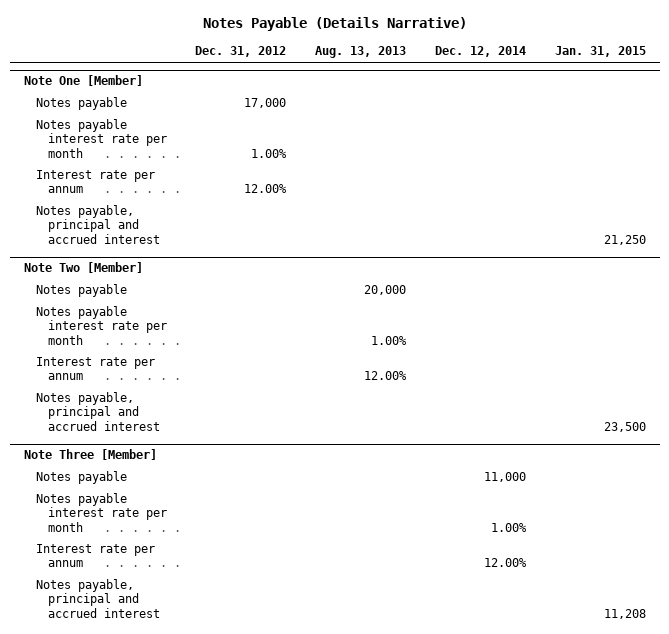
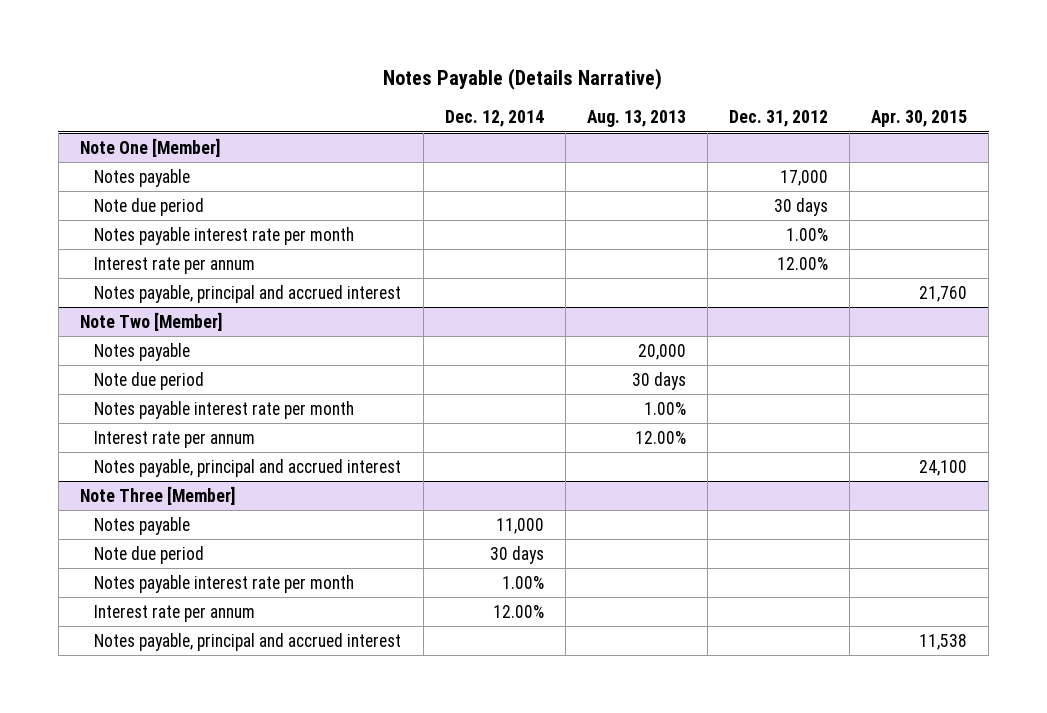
[554,46,646,58] Jan. 31, 2015 -> none
none -> [871,110,968,128] Apr. 30, 2015
none -> [94,197,205,216] Note due period
none -> [94,371,205,390] Note due period
none -> [94,545,205,564] Note due period

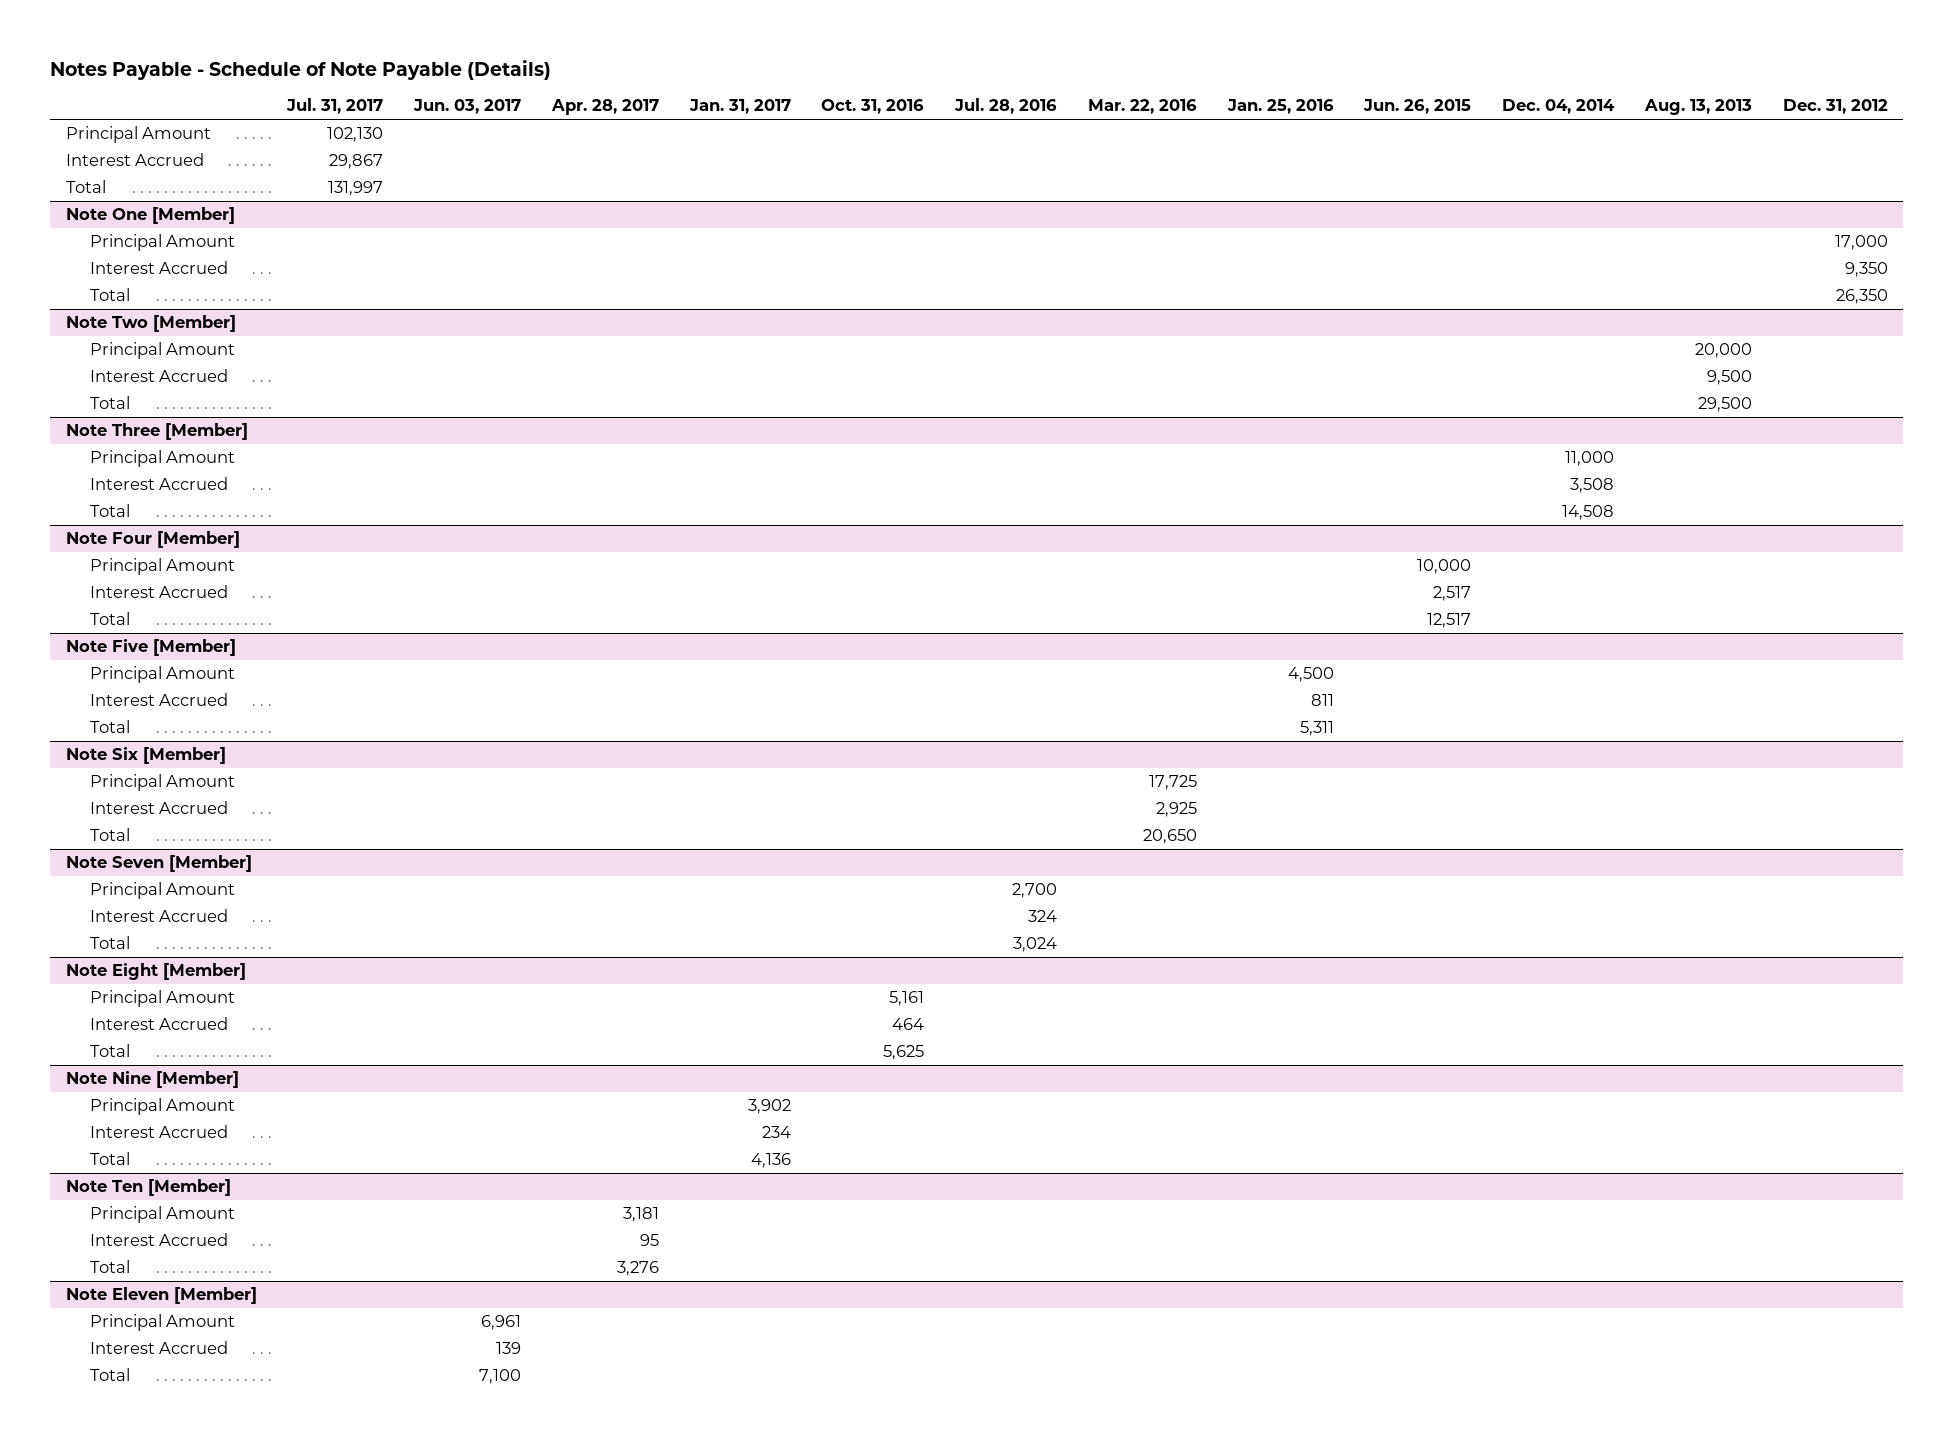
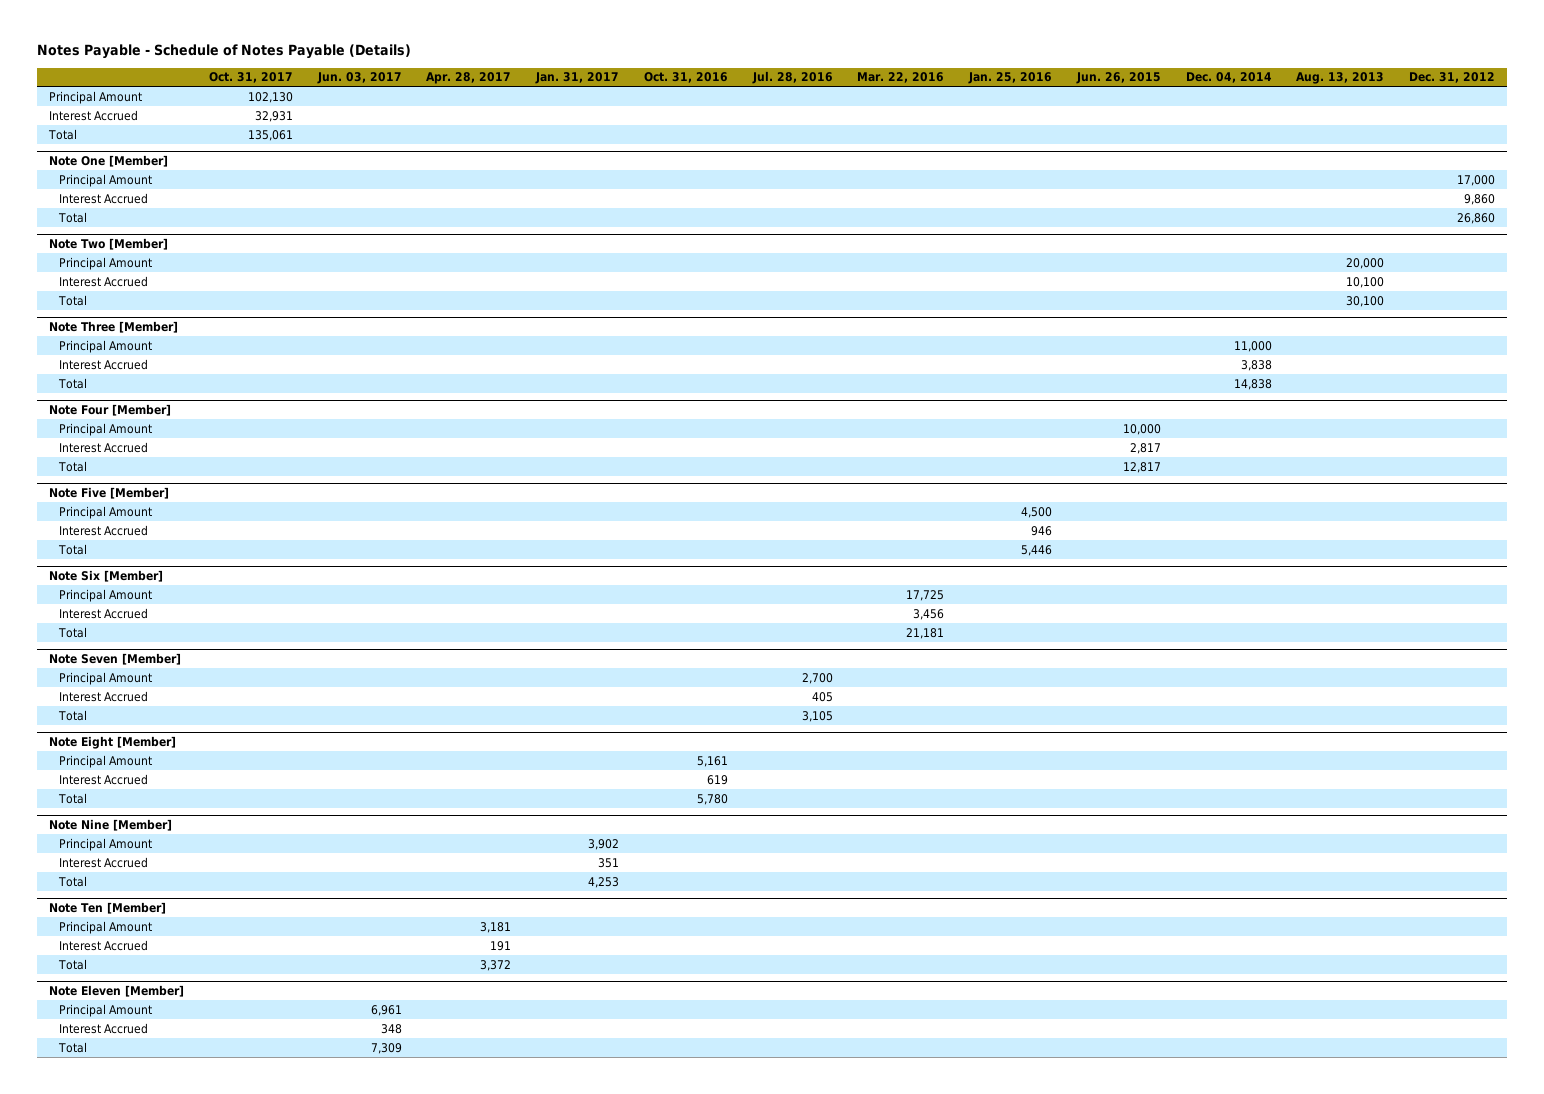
[50,59,552,80] Notes Payable - Schedule of Note Payable (Details) -> [36,44,411,60] Notes Payable - Schedule of Notes Payable (Details)
[286,98,384,115] Jul. 31, 2017 -> none
none -> [208,72,293,84] Oct. 31, 2017
[1844,262,1888,278] 9,350 -> [1464,193,1496,205] 9,860
[1835,289,1888,305] 26,350 -> [1457,212,1496,224] 26,860
[1706,370,1752,386] 9,500 -> [1346,276,1385,288] 10,100
[1697,397,1752,413] 29,500 -> [1346,295,1385,307] 30,100
[1570,478,1615,494] 3,508 -> [1240,359,1272,371] 3,838
[1562,505,1615,521] 14,508 -> [1233,378,1272,390] 14,838
[1433,586,1472,602] 2,517 -> [1129,442,1161,454] 2,817
[1427,613,1472,629] 12,517 -> [1122,461,1161,473] 12,817
[1310,694,1334,707] 811 -> [1031,525,1053,536] 946
[1299,721,1334,737] 5,311 -> [1021,544,1053,556] 5,446
[1155,802,1197,818] 2,925 -> [913,608,945,620] 3,456
[1142,829,1197,845] 20,650 -> [906,627,945,639] 21,181
[1028,910,1058,923] 324 -> [811,691,833,702] 405
[1013,937,1058,953] 3,024 -> [801,710,833,722] 3,105
[892,1018,925,1031] 464 -> [706,774,728,785] 619
[883,1045,925,1061] 5,625 -> [696,793,728,805] 5,780
[761,1126,791,1139] 234 -> [598,857,620,868] 351
[750,1153,791,1169] 4,136 -> [588,876,620,888] 4,253
[639,1234,659,1247] 95 -> [490,940,512,951] 191
[616,1261,659,1277] 3,276 -> [480,959,512,971] 3,372
[496,1342,522,1355] 139 -> [380,1023,402,1034] 348
[479,1369,522,1385] 7,100 -> [370,1042,402,1054] 7,309

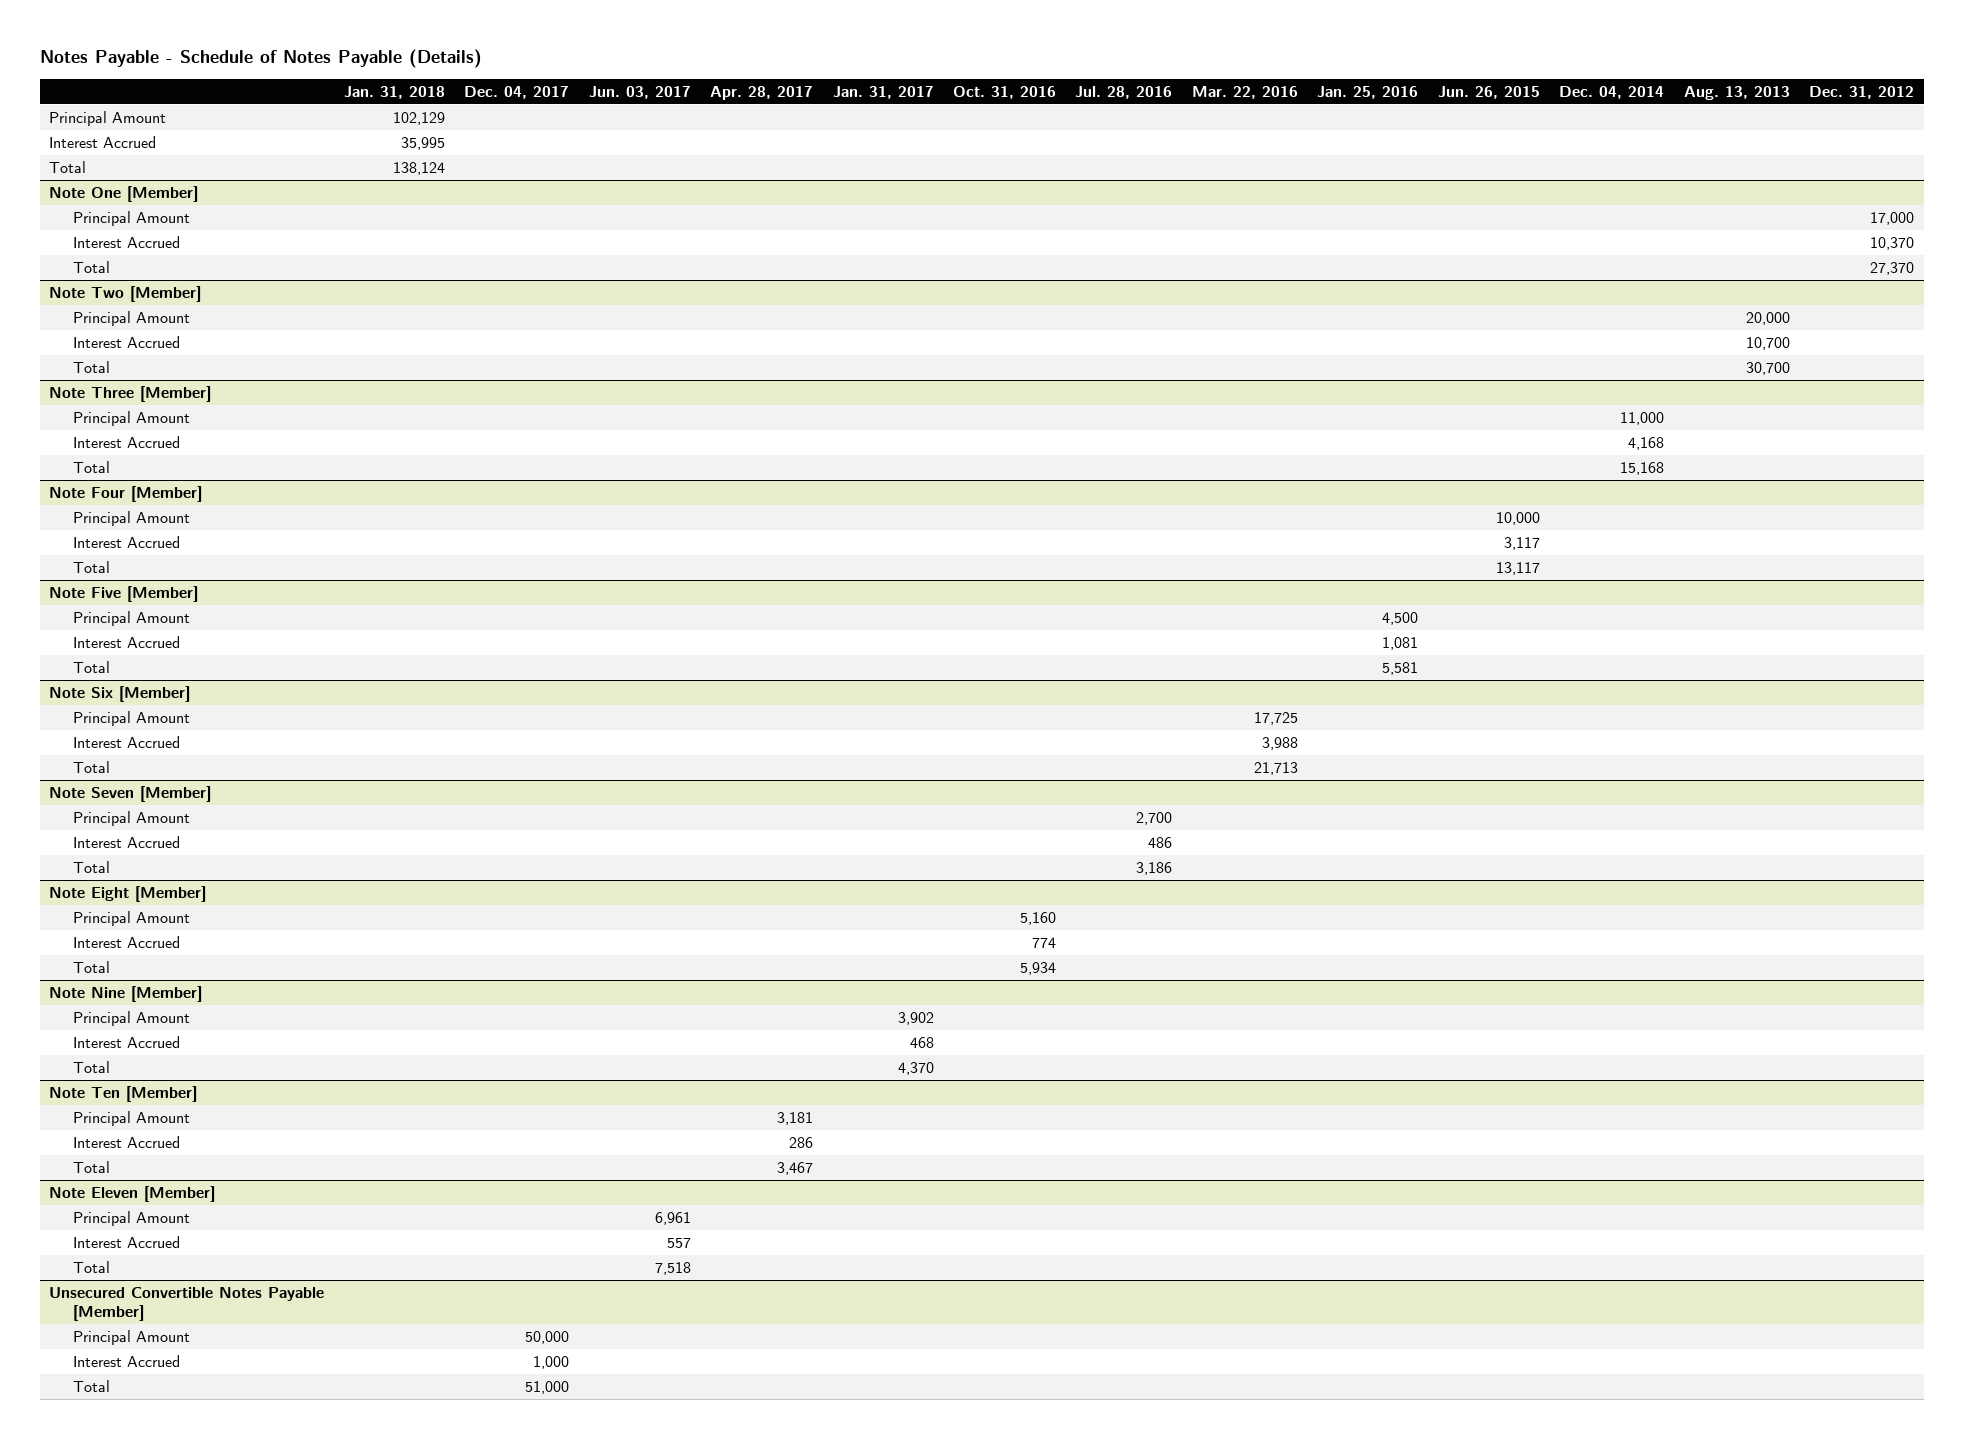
[208,72,293,84] Oct. 31, 2017 -> none
none -> [343,85,445,99] Jan. 31, 2018
none -> [464,85,570,99] Dec. 04, 2017
[1464,193,1496,205] 9,860 -> [1870,236,1915,250] 10,370
[1457,212,1496,224] 26,860 -> [1870,261,1915,275] 27,370
[1346,276,1385,288] 10,100 -> [1745,336,1790,350] 10,700
[1346,295,1385,307] 30,100 -> [1745,361,1790,375] 30,700
[1240,359,1272,371] 3,838 -> [1628,436,1665,450] 4,168
[1233,378,1272,390] 14,838 -> [1620,461,1665,475] 15,168
[1129,442,1161,454] 2,817 -> [1503,536,1540,550] 3,117
[1122,461,1161,473] 12,817 -> [1495,561,1540,575] 13,117
[1031,525,1053,536] 946 -> [1382,636,1419,650] 1,081
[1021,544,1053,556] 5,446 -> [1382,661,1419,675] 5,581
[913,608,945,620] 3,456 -> [1261,736,1298,750] 3,988
[906,627,945,639] 21,181 -> [1253,761,1298,775] 21,713
[811,691,833,702] 405 -> [1148,836,1173,848] 486
[801,710,833,722] 3,105 -> [1136,861,1173,875] 3,186
[696,755,728,767] 5,161 -> [1020,911,1057,925] 5,160
[706,774,728,785] 619 -> [1032,936,1057,948] 774
[696,793,728,805] 5,780 -> [1020,961,1057,975] 5,934
[598,857,620,868] 351 -> [909,1036,934,1048] 468
[588,876,620,888] 4,253 -> [897,1061,934,1075] 4,370
[490,940,512,951] 191 -> [789,1136,814,1148] 286
[480,959,512,971] 3,372 -> [777,1161,814,1175] 3,467
[380,1023,402,1034] 348 -> [666,1237,691,1248] 557
[370,1042,402,1054] 7,309 -> [654,1261,691,1275] 7,518
none -> [49,1286,325,1321] Unsecured Convertible Notes Payable [Member]
none -> [72,1329,190,1345] Principal Amount
none -> [72,1354,180,1367] Interest Accrued
none -> [72,1379,110,1392] Total

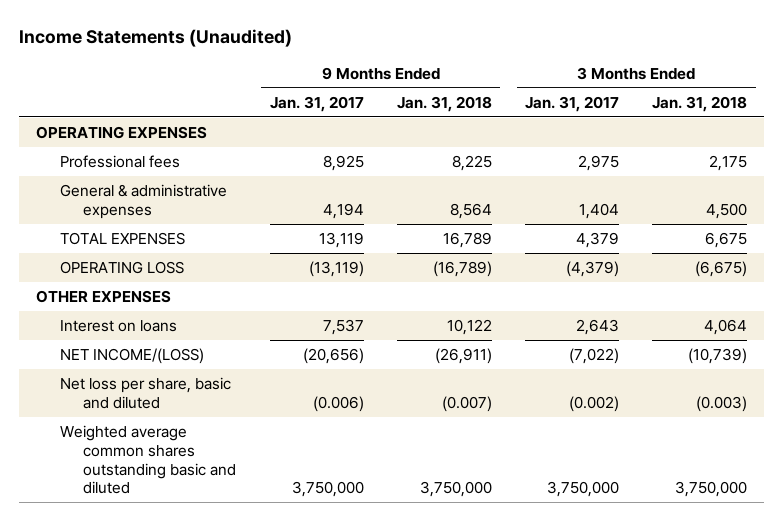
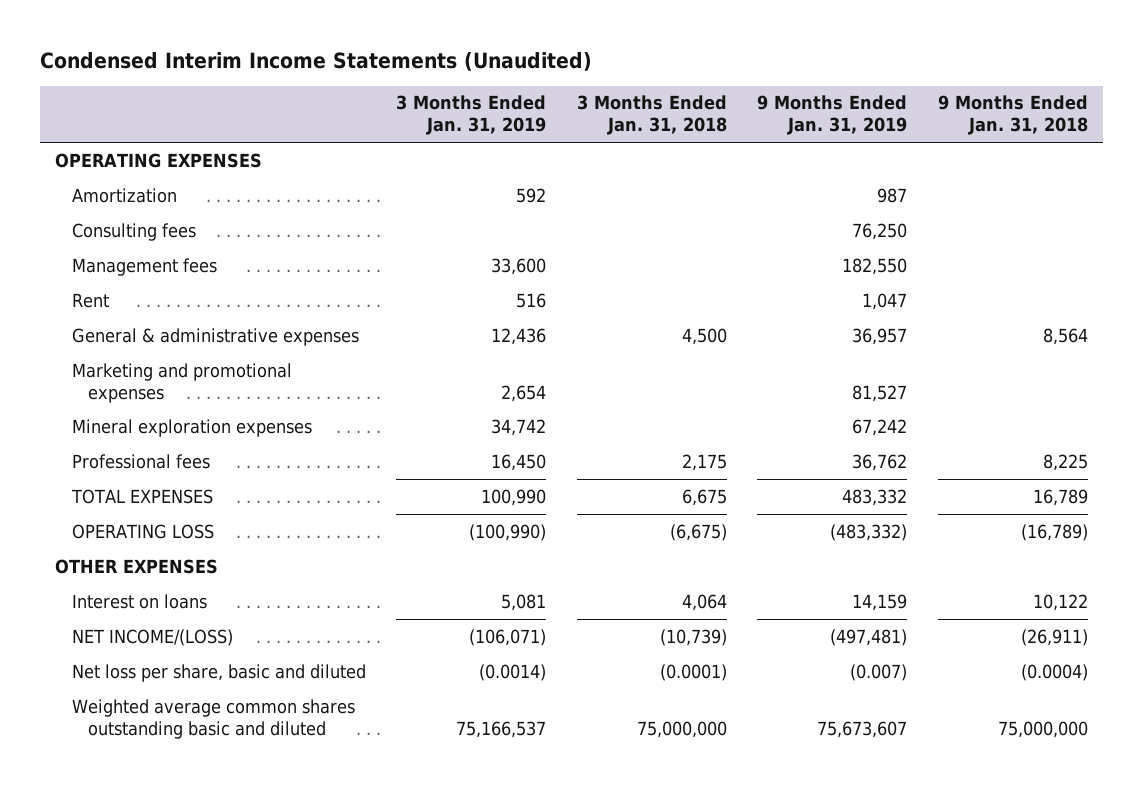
[19,29,293,48] Income Statements (Unaudited) -> [40,51,593,71] Condensed Interim Income Statements (Unaudited)
[269,95,364,112] Jan. 31, 2017 -> none
[525,95,620,112] Jan. 31, 2017 -> none
none -> [396,95,547,136] 3 Months Ended Jan. 31, 2019
none -> [757,95,908,136] 9 Months Ended Jan. 31, 2019
none -> [71,187,177,203] Amortization
none -> [71,222,196,241] Consulting fees
none -> [71,257,217,276] Management fees
none -> [71,292,109,308] Rent
none -> [71,362,292,403] Marketing and promotional expenses
none -> [71,418,312,437] Mineral exploration expenses
[59,154,180,168] Professional fees -> [71,453,210,469] Professional fees
[441,395,492,412] (0.007) -> [1020,663,1088,681] (0.0004)
[696,395,748,412] (0.003) -> [659,663,727,681] (0.0001)
[419,481,492,498] 3,750,000 -> [997,720,1088,738] 75,000,000
[675,481,748,498] 3,750,000 -> [636,720,727,738] 75,000,000

